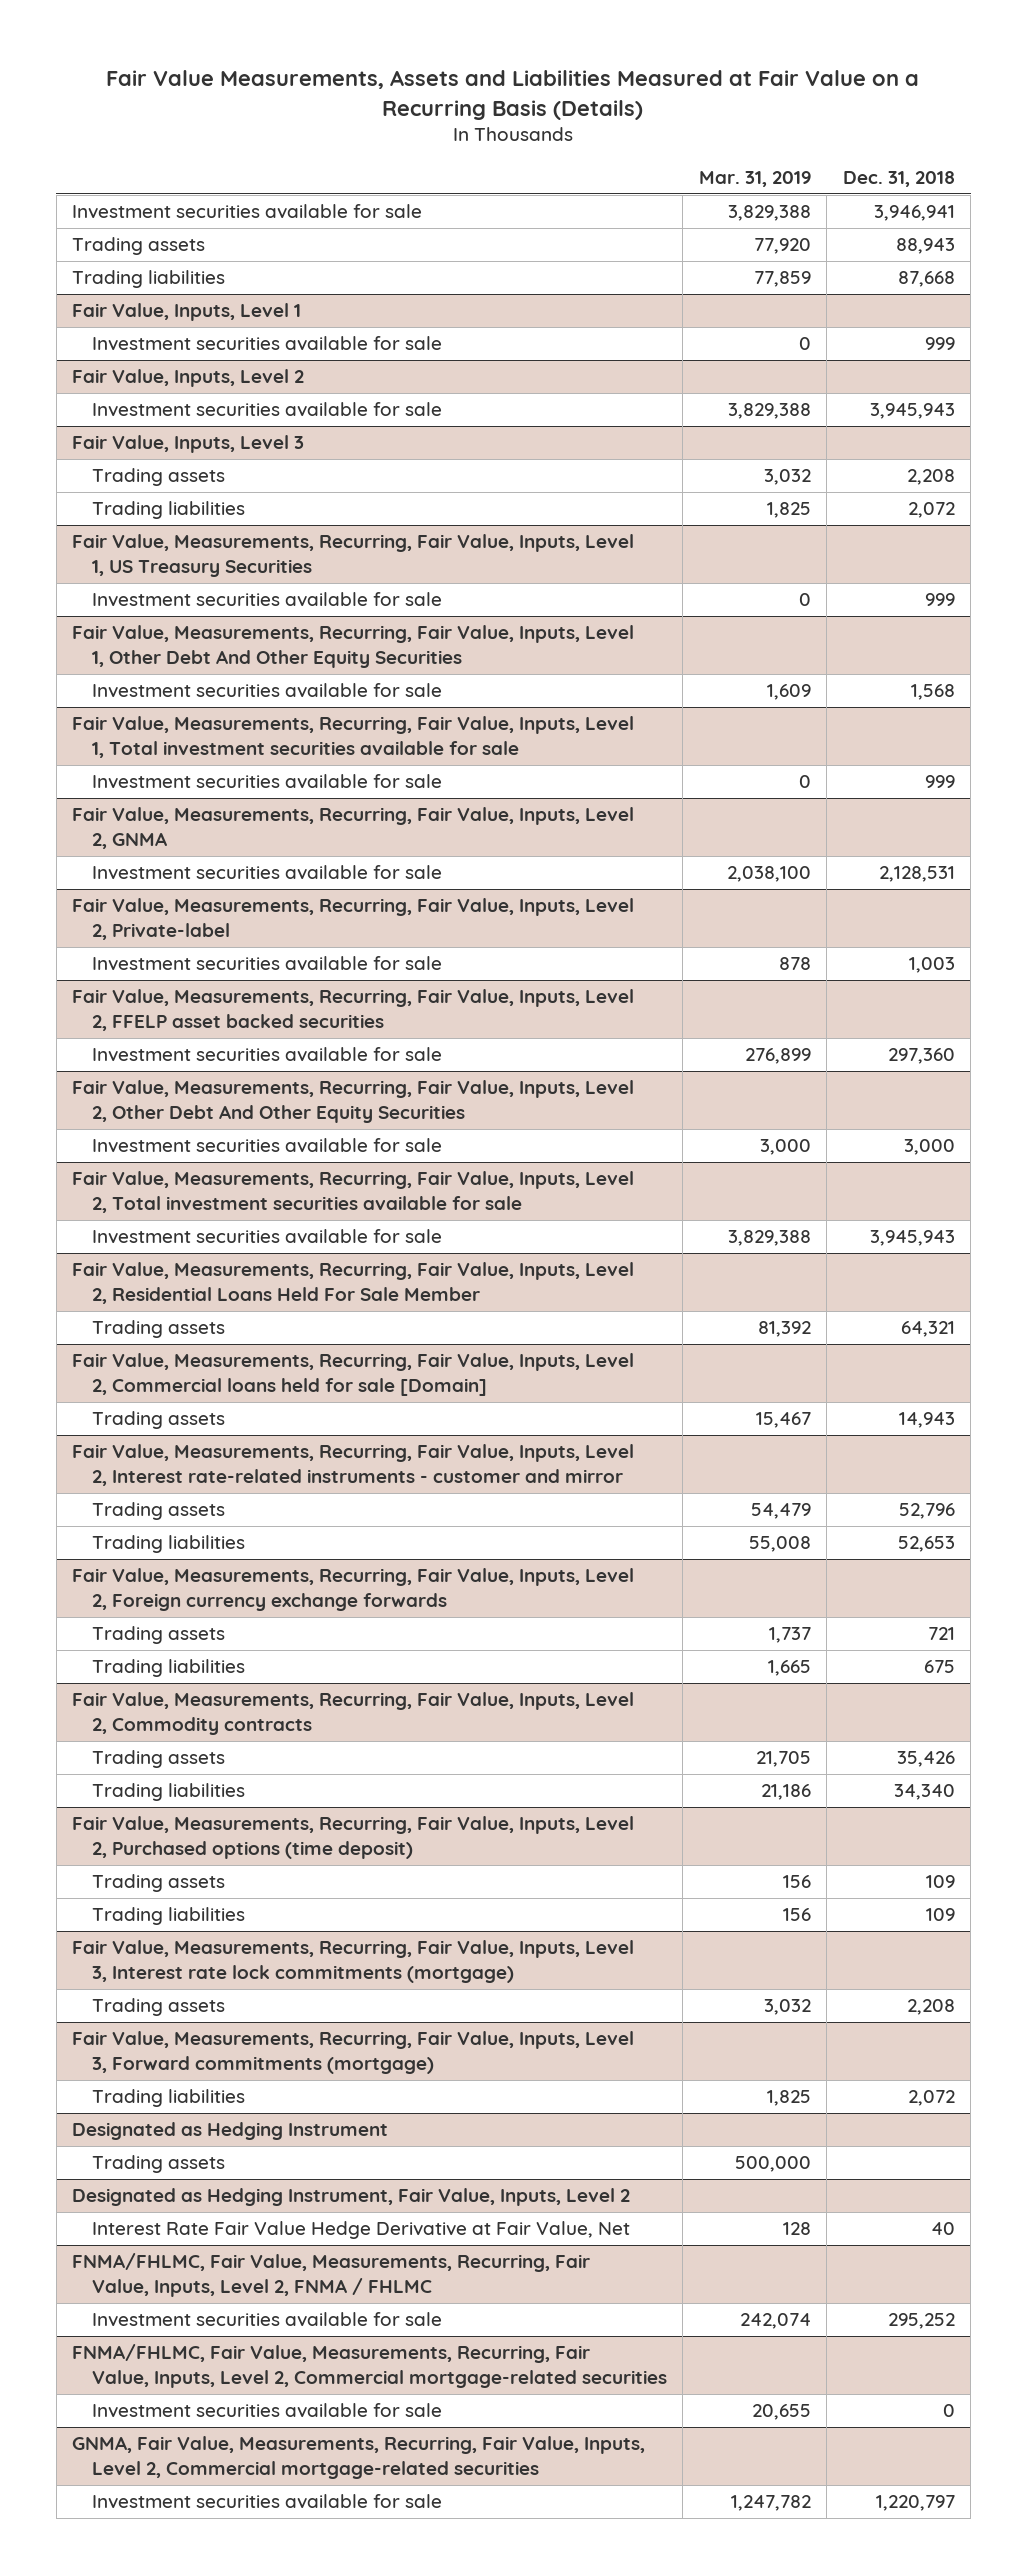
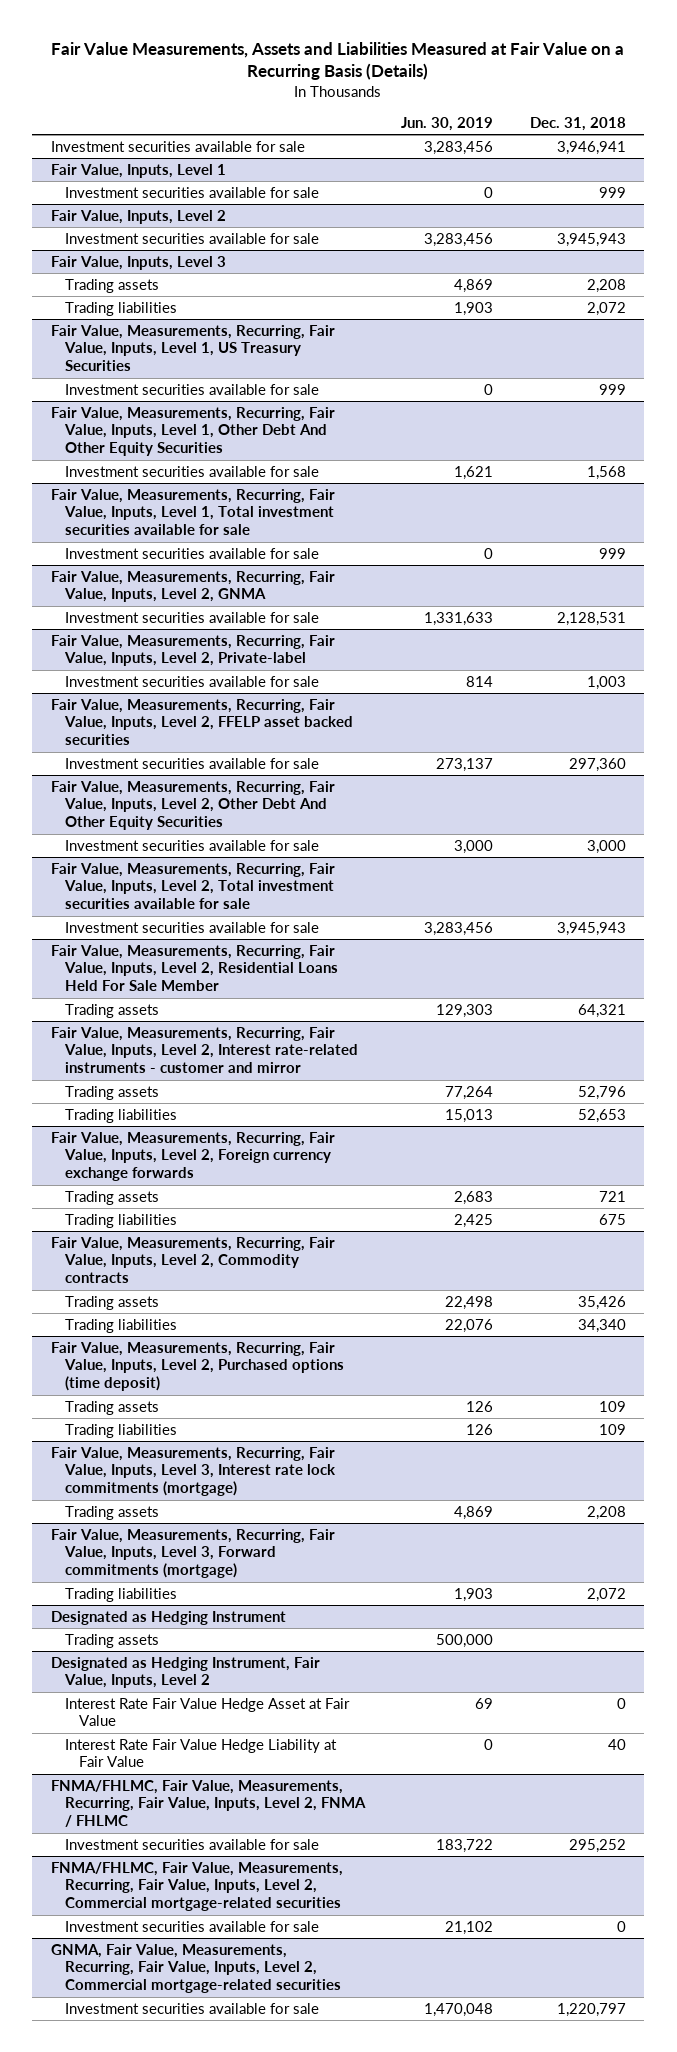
[698,170,811,187] Mar. 31, 2019 -> none
none -> [401,116,494,131] Jun. 30, 2019
[72,237,206,256] Trading assets -> none
[72,270,226,289] Trading liabilities -> none
[72,1353,635,1396] Fair Value, Measurements, Recurring, Fair Value, Inputs, Level 2, Commercial loans held for sale [Domain] -> none
[91,1411,225,1430] Trading assets -> none
[91,2221,630,2240] Interest Rate Fair Value Hedge Derivative at Fair Value, Net -> [64,1697,350,1727] Interest Rate Fair Value Hedge Asset at Fair Value
[930,2222,955,2236] 40 -> [616,1697,626,1709] 0
none -> [64,1738,337,1768] Interest Rate Fair Value Hedge Liability at Fair Value

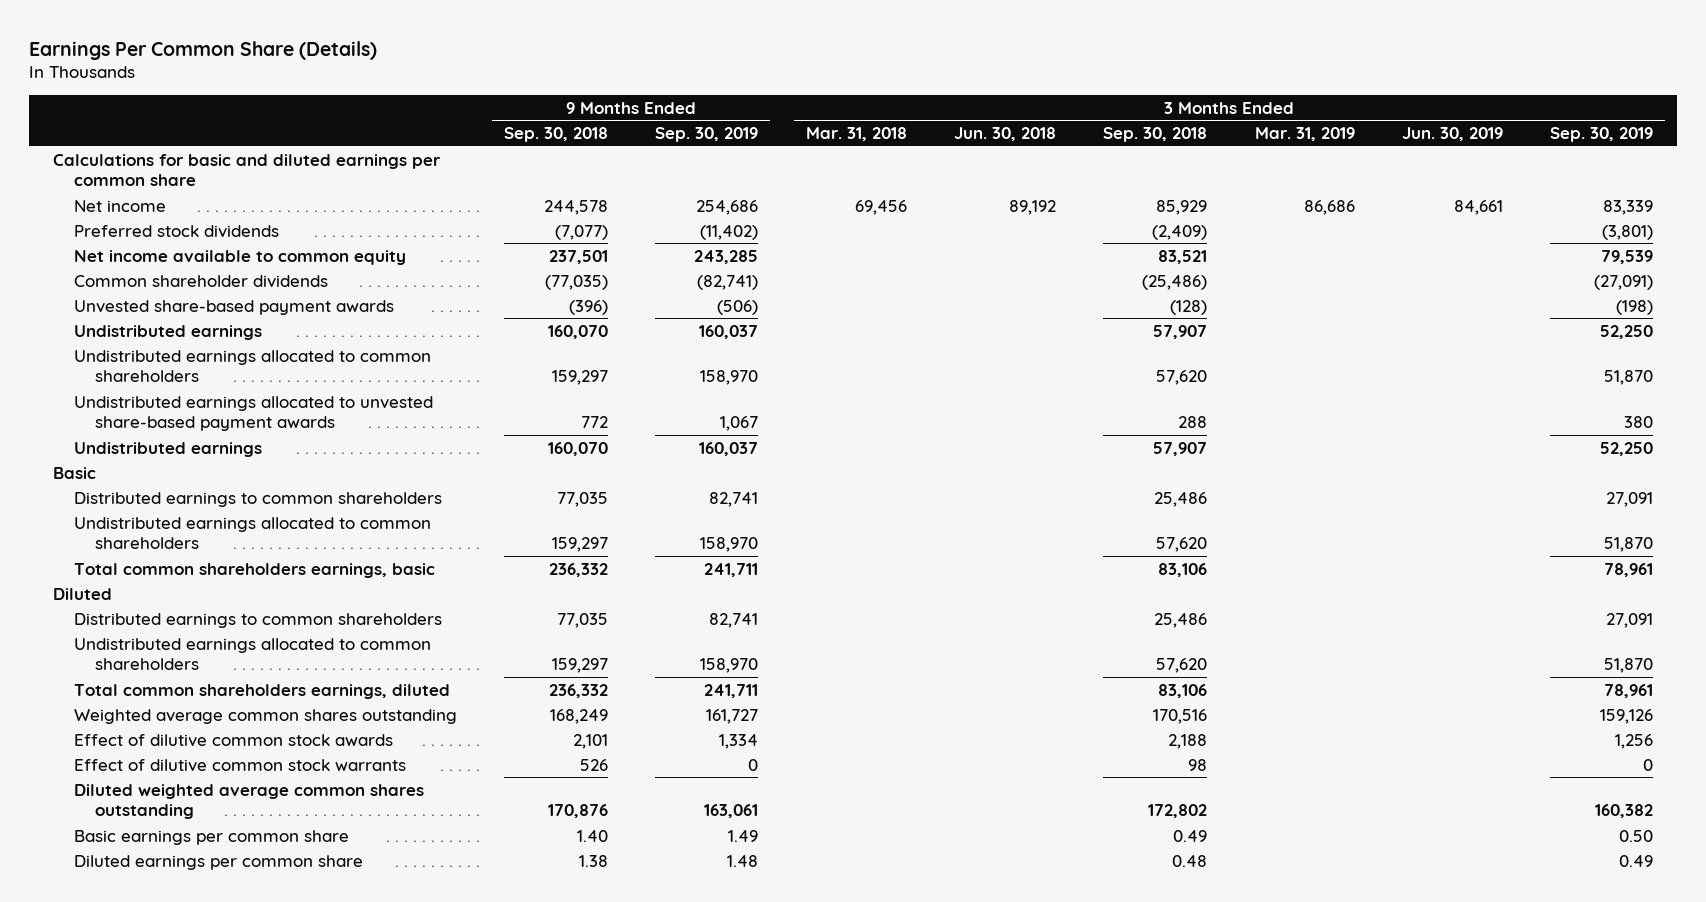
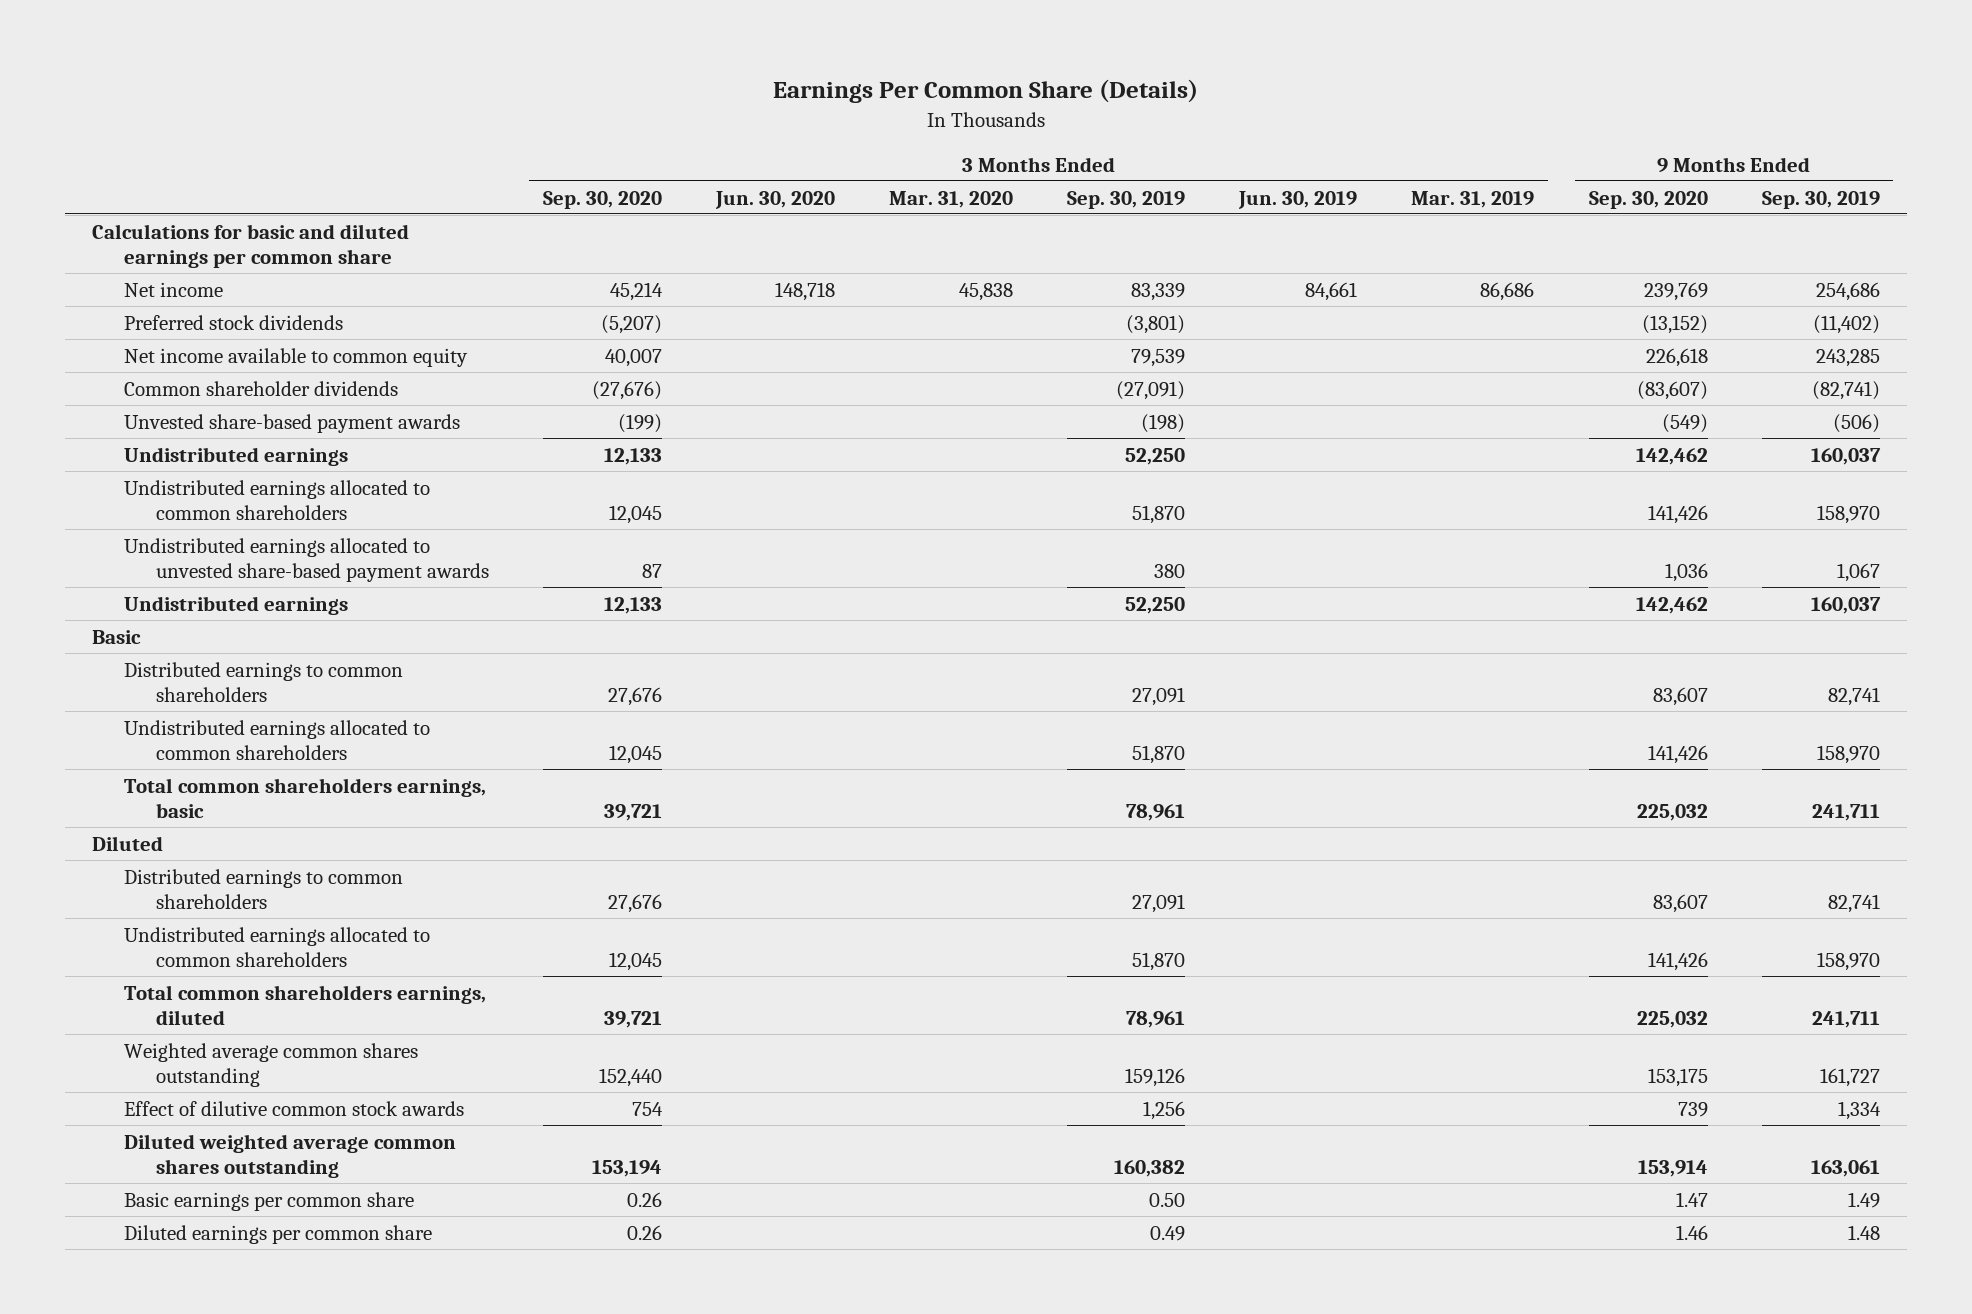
[504,127,609,143] Sep. 30, 2018 -> none
[805,127,907,142] Mar. 31, 2018 -> none
[953,127,1056,142] Jun. 30, 2018 -> none
[1103,127,1208,143] Sep. 30, 2018 -> none
none -> [542,190,662,209] Sep. 30, 2020
none -> [714,190,835,209] Jun. 30, 2020
none -> [889,190,1014,208] Mar. 31, 2020
none -> [1588,190,1708,209] Sep. 30, 2020
[73,758,406,772] Effect of dilutive common stock warrants -> none

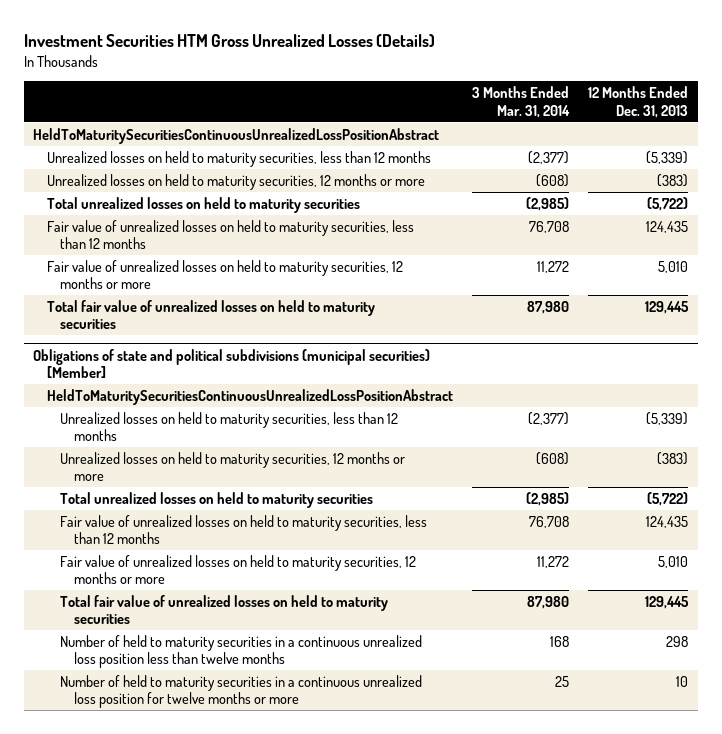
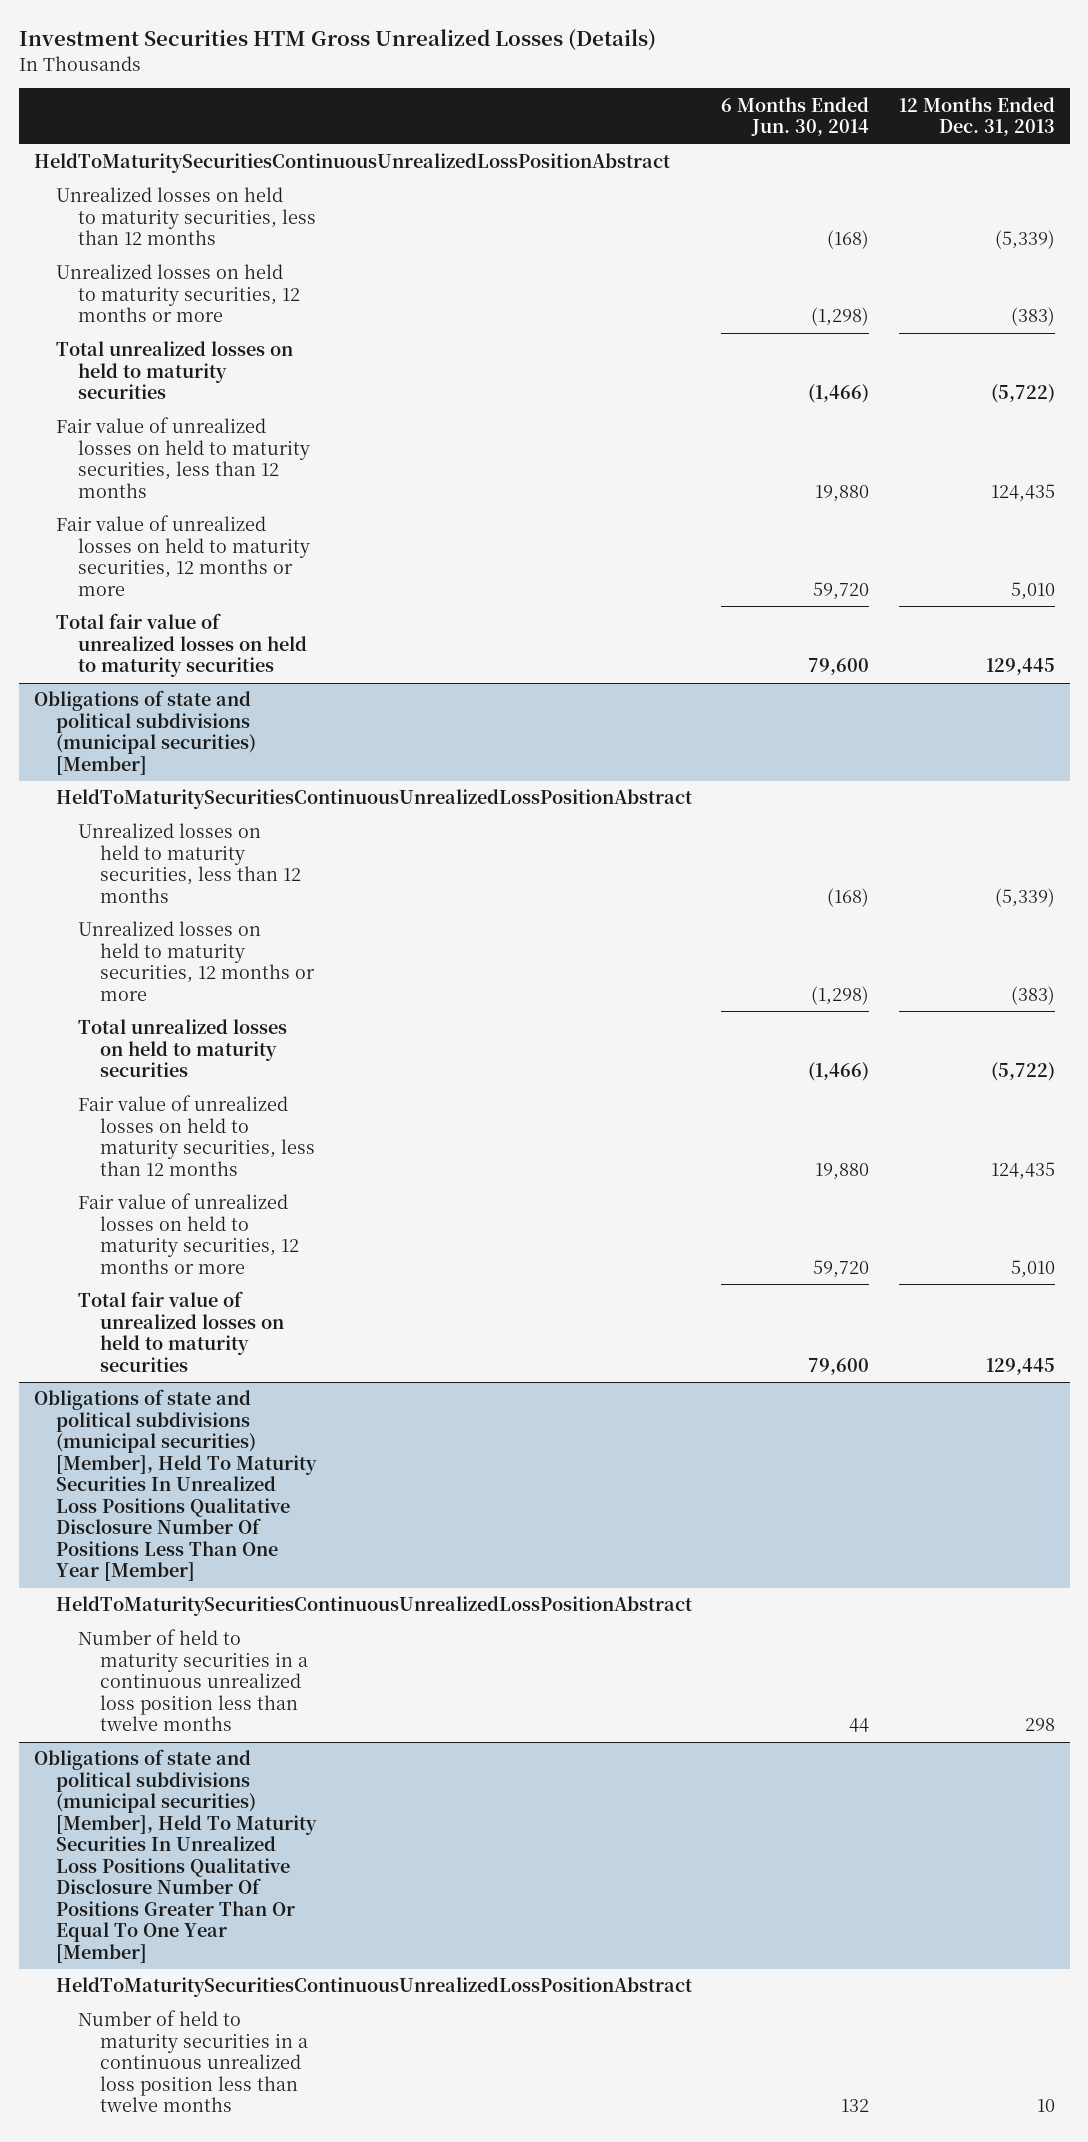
[472,86,571,118] 3 Months Ended Mar. 31, 2014 -> none
none -> [721,96,870,137] 6 Months Ended Jun. 30, 2014
none -> [33,1389,317,1582] Obligations of state and political subdivisions (municipal securities) [Member], Held To Maturity Securities In Unrealized Loss Positions Qualitative Disclosure Number Of Positions Less Than One Year [Member]
none -> [55,1596,692,1617] HeldToMaturitySecuritiesContinuousUnrealizedLossPositionAbstract
none -> [33,1749,317,1963] Obligations of state and political subdivisions (municipal securities) [Member], Held To Maturity Securities In Unrealized Loss Positions Qualitative Disclosure Number Of Positions Greater Than Or Equal To One Year [Member]
none -> [55,1977,692,1998] HeldToMaturitySecuritiesContinuousUnrealizedLossPositionAbstract
[60,674,423,709] Number of held to maturity securities in a continuous unrealized loss position for twelve months or more -> [77,2010,309,2113] Number of held to maturity securities in a continuous unrealized loss position less than twelve months

